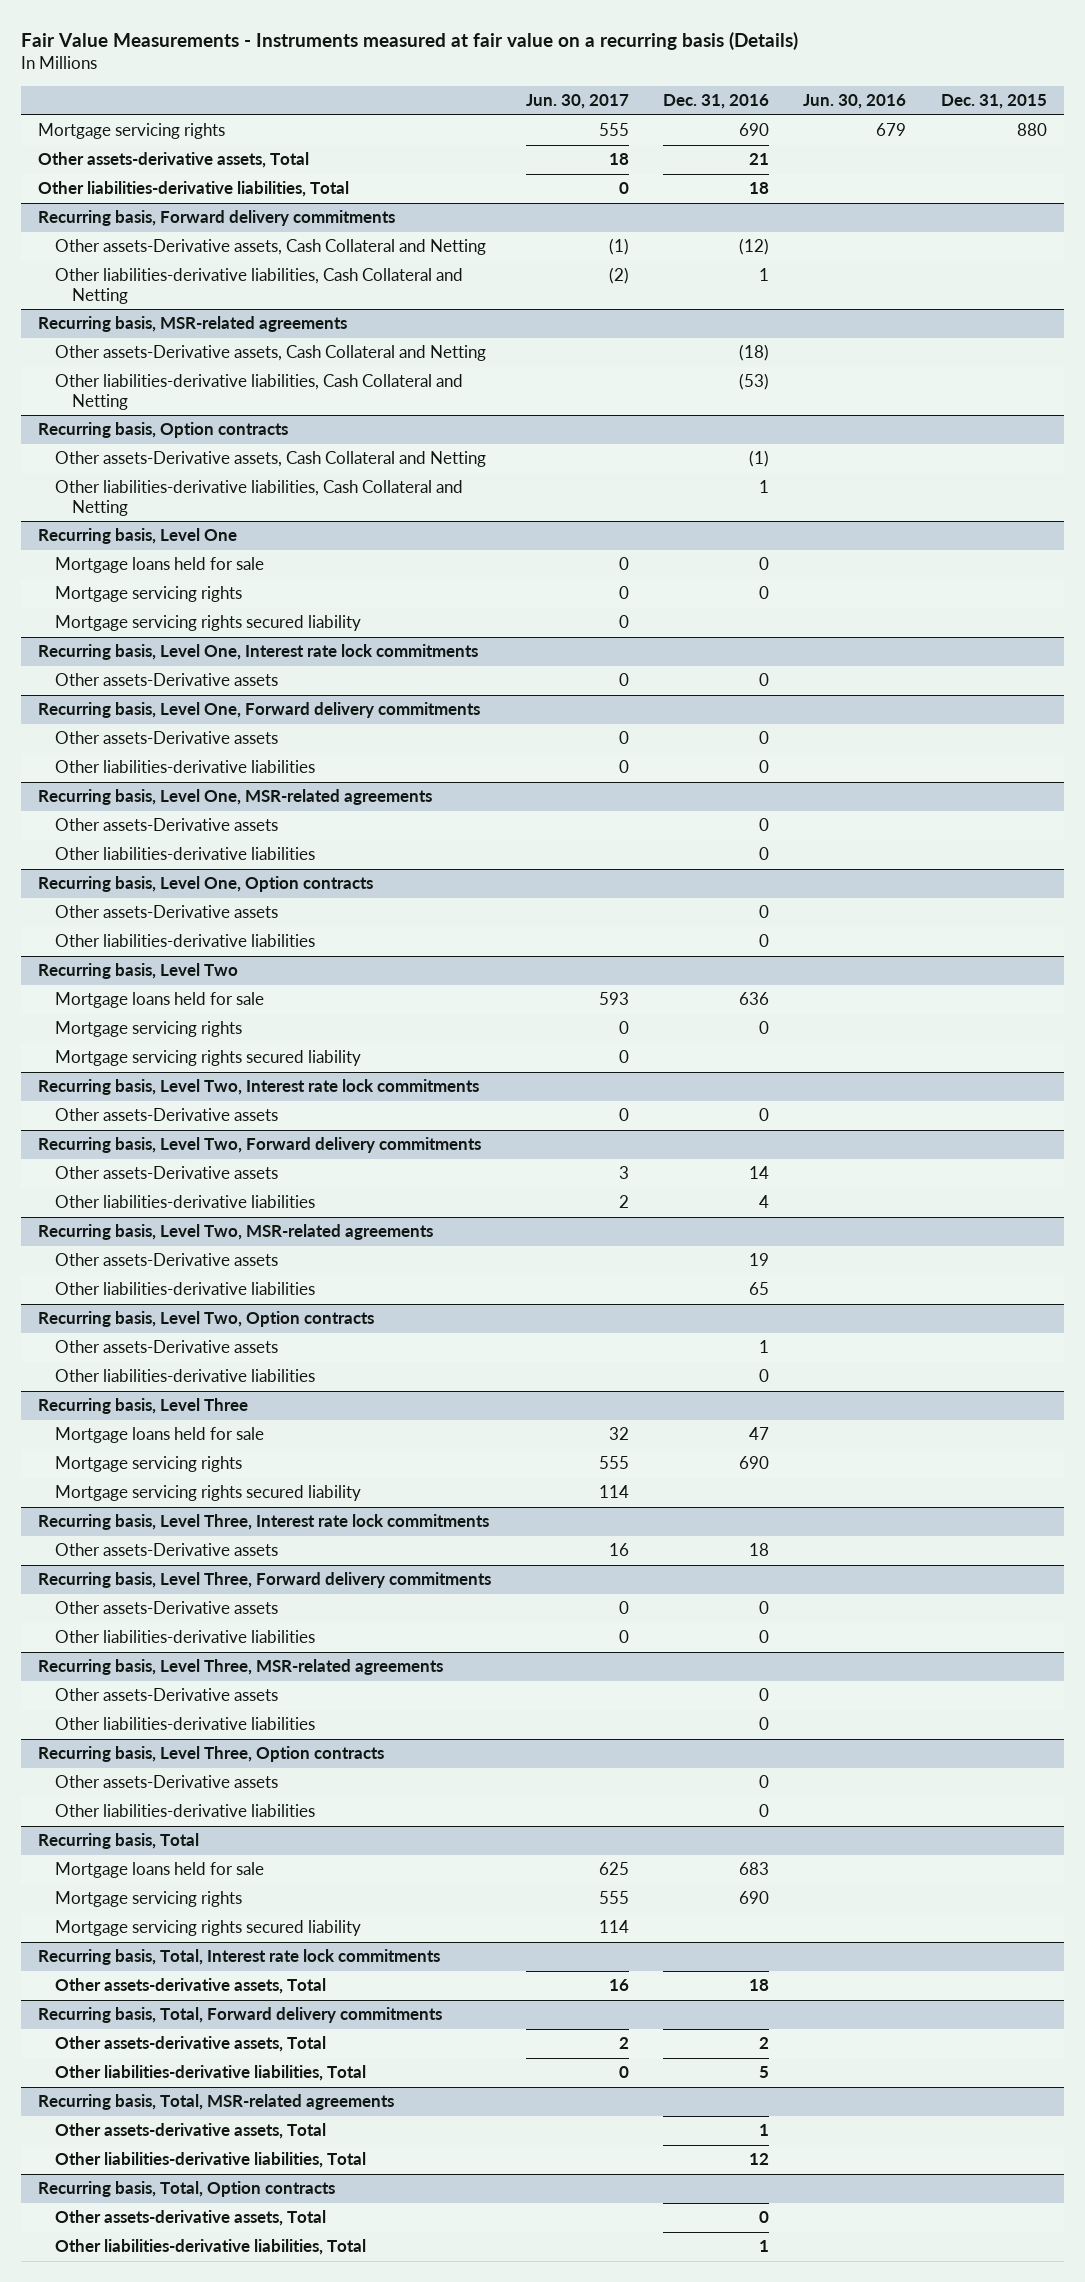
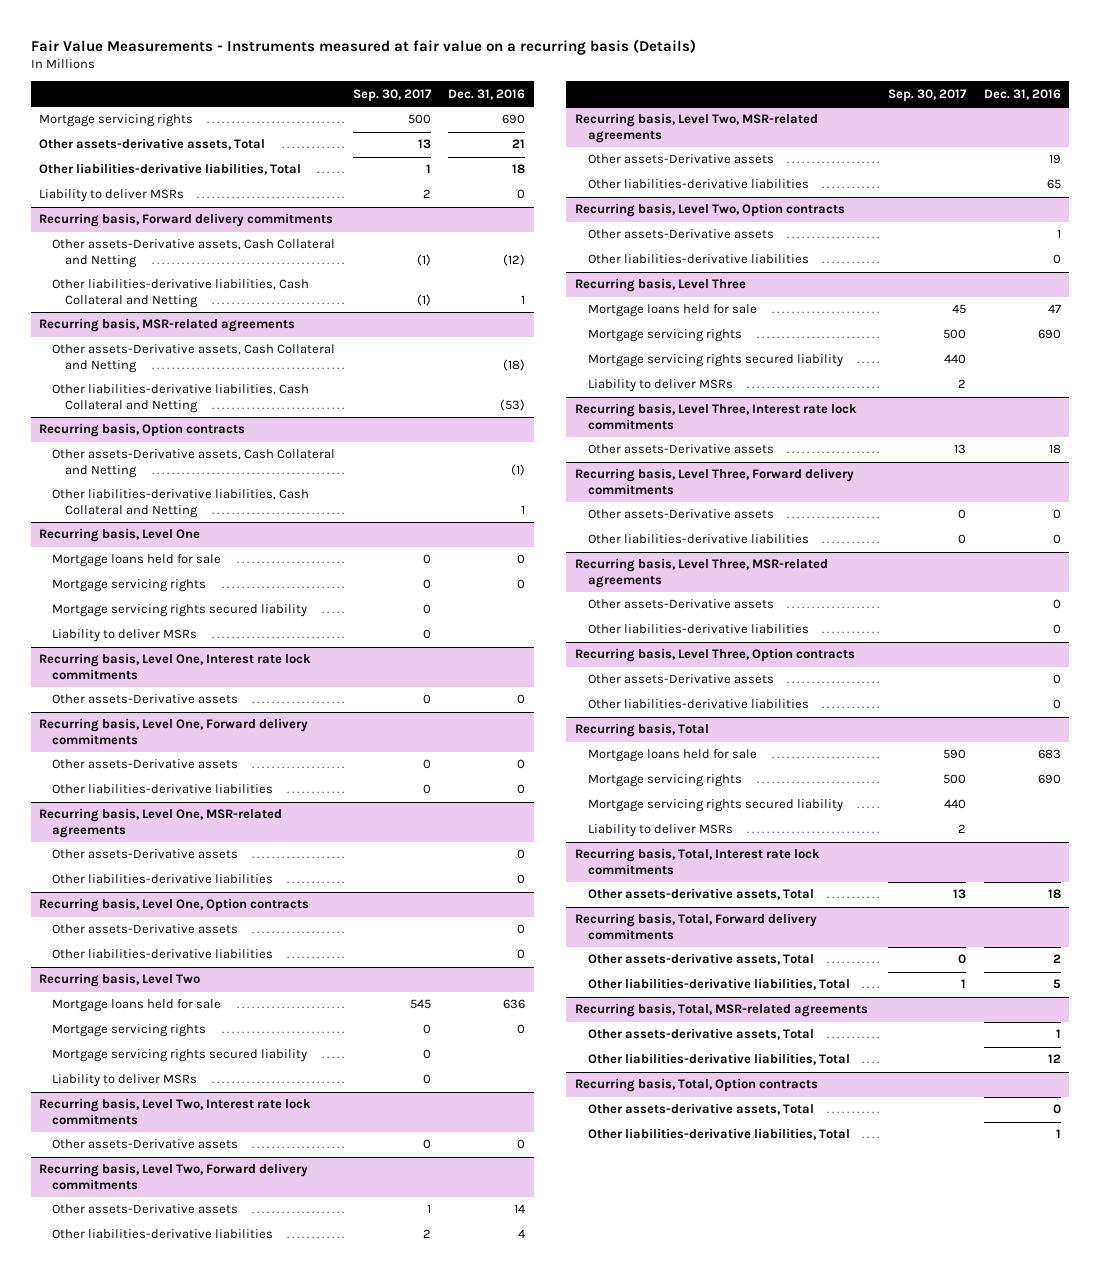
[525,94,629,110] Jun. 30, 2017 -> none
[803,94,907,110] Jun. 30, 2016 -> none
[940,94,1047,110] Dec. 31, 2015 -> none
none -> [352,88,432,102] Sep. 30, 2017
none -> [39,189,185,203] Liability to deliver MSRs
none -> [52,629,198,643] Liability to deliver MSRs
none -> [52,1074,198,1088] Liability to deliver MSRs
none -> [587,379,733,393] Liability to deliver MSRs
none -> [587,824,733,838] Liability to deliver MSRs

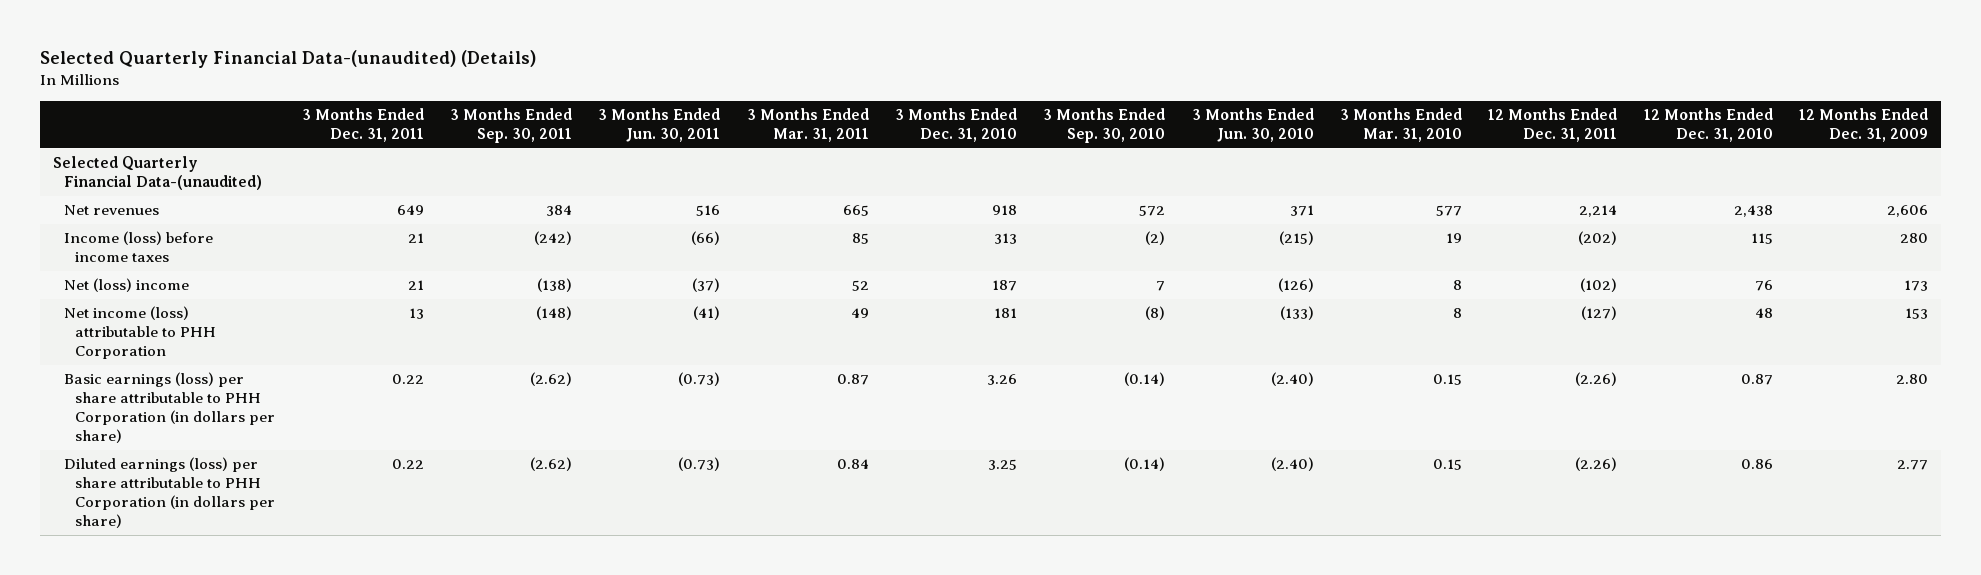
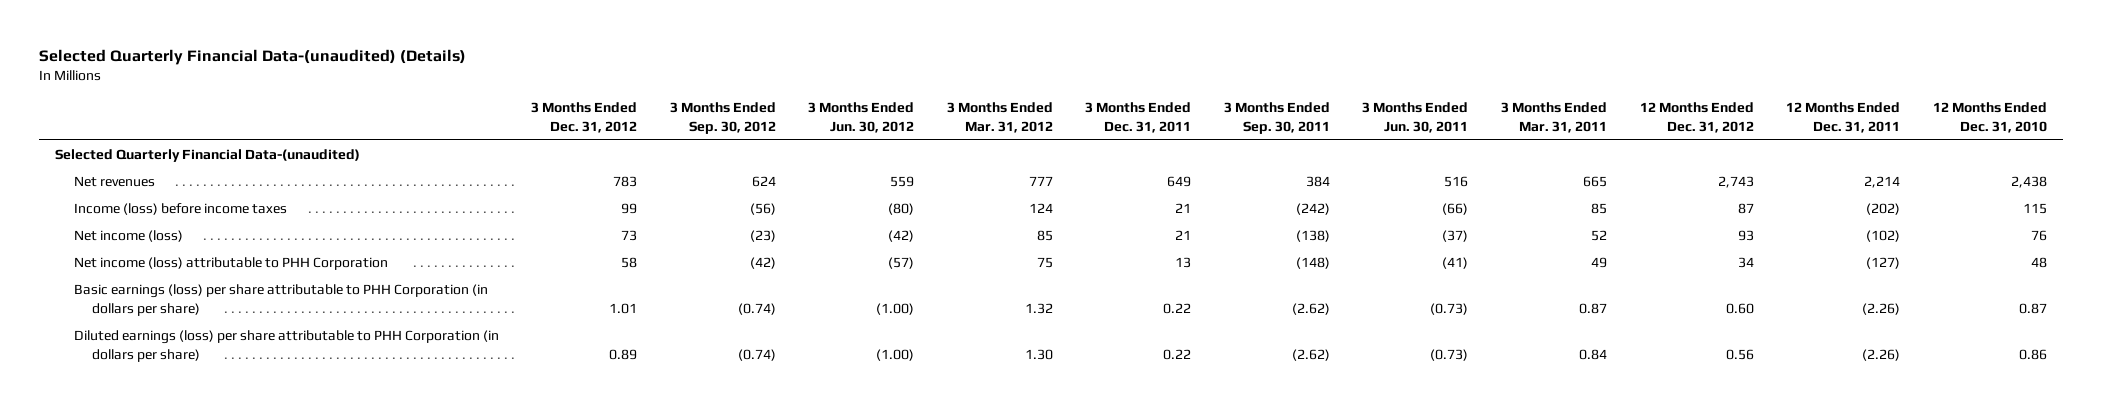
[894,108,1017,143] 3 Months Ended Dec. 31, 2010 -> none
[1043,108,1166,144] 3 Months Ended Sep. 30, 2010 -> none
[1191,108,1314,143] 3 Months Ended Jun. 30, 2010 -> none
[1340,108,1463,143] 3 Months Ended Mar. 31, 2010 -> none
[1799,108,1929,143] 12 Months Ended Dec. 31, 2009 -> none
none -> [531,102,638,133] 3 Months Ended Dec. 31, 2012
none -> [669,102,776,134] 3 Months Ended Sep. 30, 2012
none -> [808,102,915,133] 3 Months Ended Jun. 30, 2012
none -> [946,102,1053,133] 3 Months Ended Mar. 31, 2012
none -> [1639,102,1754,133] 12 Months Ended Dec. 31, 2012
[64,278,190,293] Net (loss) income -> [73,230,183,243] Net income (loss)

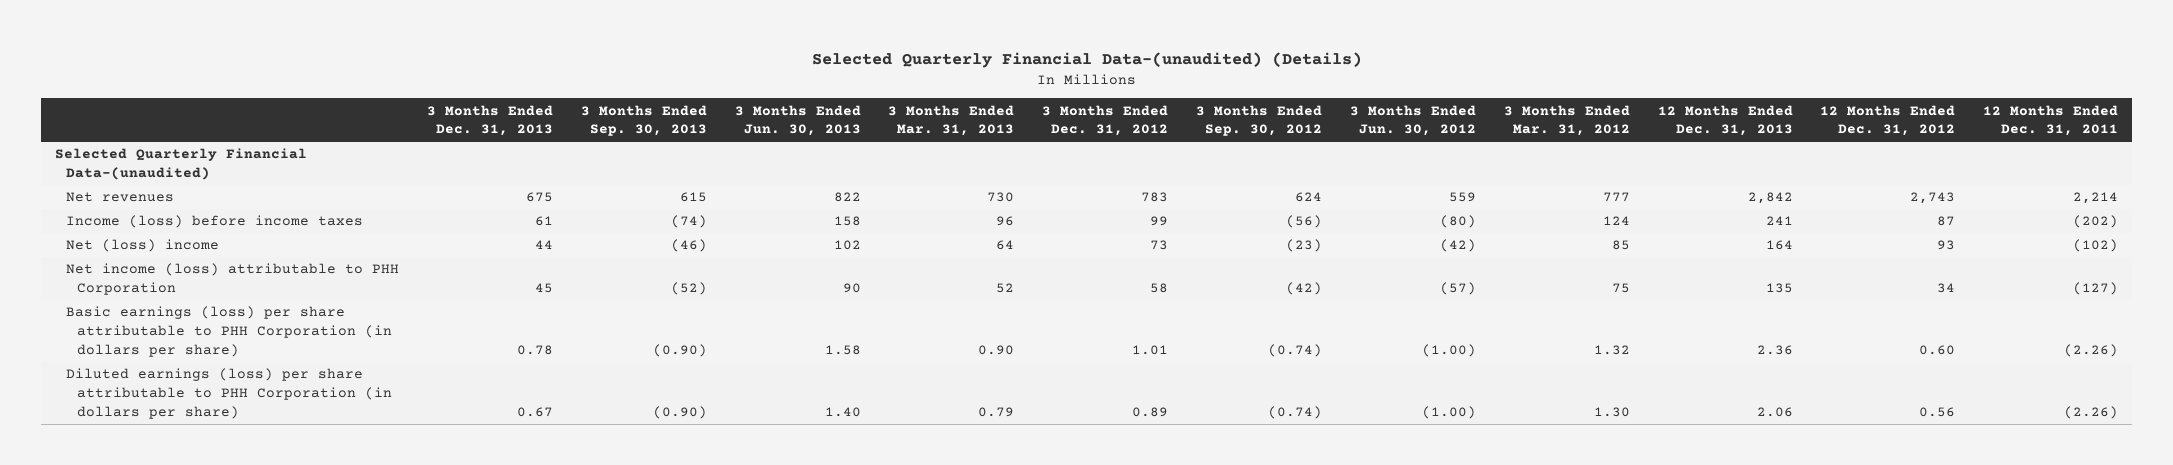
[1085,102,1192,133] 3 Months Ended Dec. 31, 2011 -> none
[1223,102,1330,134] 3 Months Ended Sep. 30, 2011 -> none
[1362,102,1469,133] 3 Months Ended Jun. 30, 2011 -> none
[1501,102,1608,133] 3 Months Ended Mar. 31, 2011 -> none
[1932,102,2047,133] 12 Months Ended Dec. 31, 2010 -> none
none -> [426,104,553,137] 3 Months Ended Dec. 31, 2013
none -> [580,104,707,137] 3 Months Ended Sep. 30, 2013
none -> [734,104,861,137] 3 Months Ended Jun. 30, 2013
none -> [888,104,1015,137] 3 Months Ended Mar. 31, 2013
none -> [1657,104,1793,137] 12 Months Ended Dec. 31, 2013
[73,230,183,243] Net income (loss) -> [66,239,220,253] Net (loss) income

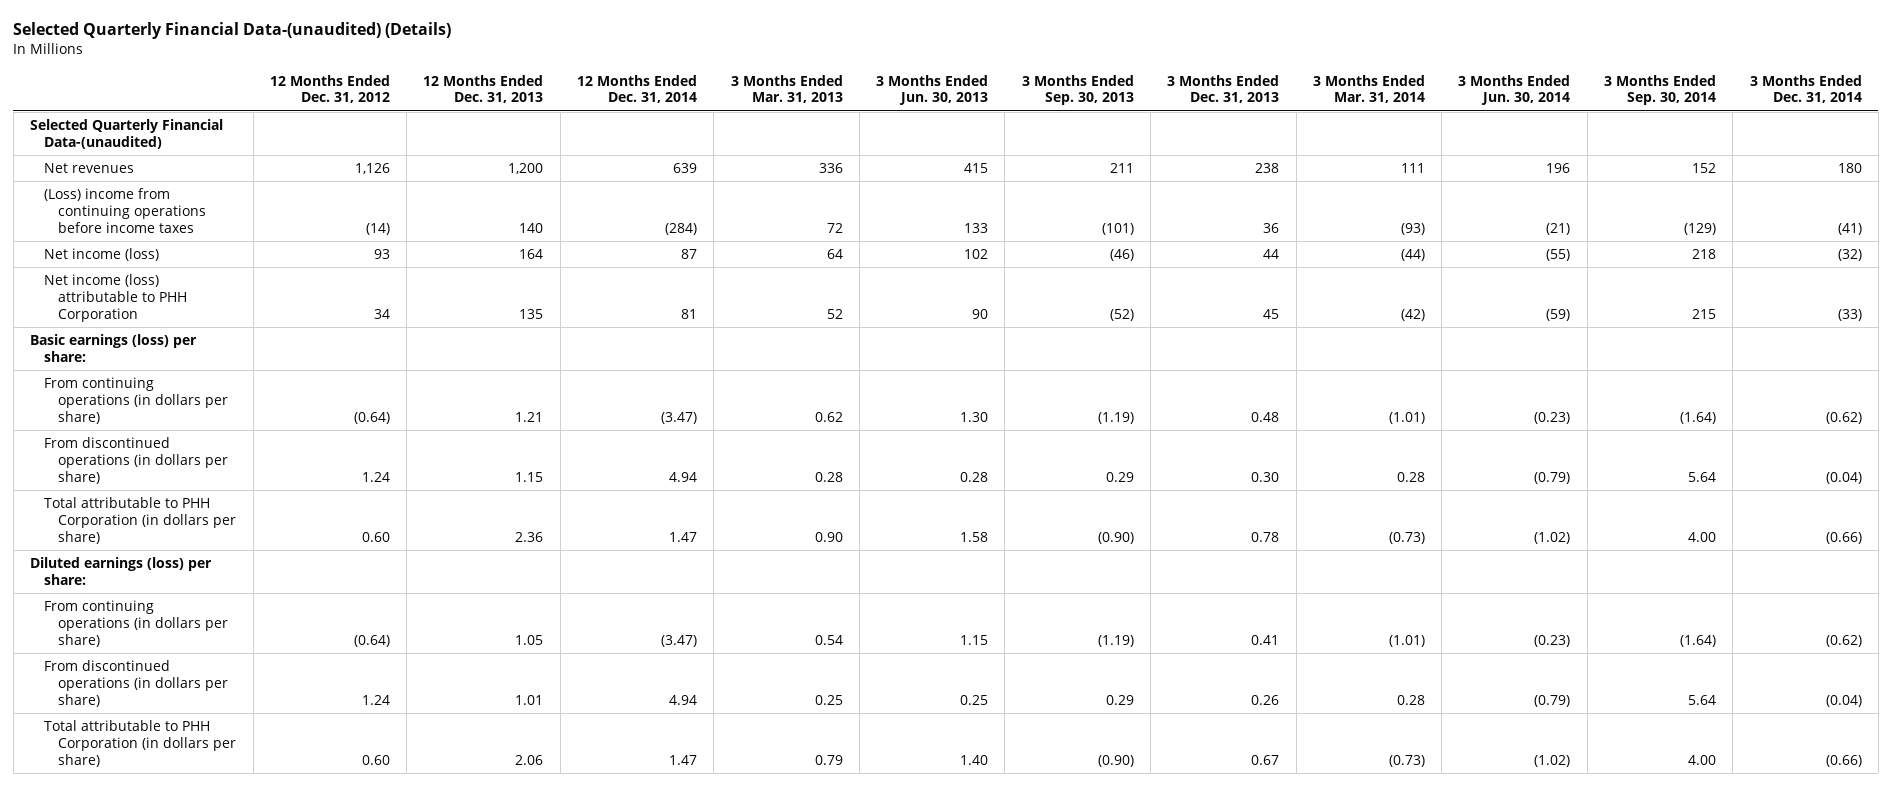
[1042,104,1169,137] 3 Months Ended Dec. 31, 2012 -> none
[1196,104,1323,137] 3 Months Ended Sep. 30, 2012 -> none
[1349,104,1476,137] 3 Months Ended Jun. 30, 2012 -> none
[1503,104,1630,137] 3 Months Ended Mar. 31, 2012 -> none
[1983,104,2119,137] 12 Months Ended Dec. 31, 2011 -> none
none -> [576,74,697,104] 12 Months Ended Dec. 31, 2014
none -> [1312,74,1425,104] 3 Months Ended Mar. 31, 2014
none -> [1458,74,1571,106] 3 Months Ended Jun. 30, 2014
none -> [1604,74,1717,106] 3 Months Ended Sep. 30, 2014
none -> [1749,74,1862,104] 3 Months Ended Dec. 31, 2014
[525,192,553,203] 675 -> [1255,163,1280,174] 238
[679,192,707,203] 615 -> [1109,163,1134,174] 211
[833,192,861,203] 822 -> [964,163,989,174] 415
[987,192,1015,203] 730 -> [818,163,843,174] 336
[1747,192,1793,205] 2,842 -> [508,163,544,175] 1,200
[1910,192,1956,205] 2,743 -> [354,163,390,175] 1,126
[66,215,364,229] Income (loss) before income taxes -> [44,188,207,233] (Loss) income from continuing operations before income taxes
[534,216,553,227] 61 -> [1263,222,1280,233] 36
[670,215,707,229] (74) -> [1101,222,1134,235] (101)
[833,216,861,227] 158 -> [964,222,989,233] 133
[996,216,1015,227] 96 -> [826,222,843,233] 72
[1765,216,1793,226] 241 -> [519,222,544,233] 140
[1937,216,1956,227] 87 -> [365,222,390,235] (14)
[66,239,220,253] Net (loss) income -> [44,248,160,262] Net income (loss)
none -> [29,334,197,362] Basic earnings (loss) per share:
none -> [44,377,229,424] From continuing operations (in dollars per share)
none -> [44,437,229,484] From discontinued operations (in dollars per share)
[66,306,393,357] Basic earnings (loss) per share attributable to PHH Corporation (in dollars per share) -> [44,497,237,544] Total attributable to PHH Corporation (in dollars per share)
none -> [29,557,212,585] Diluted earnings (loss) per share:
none -> [44,600,229,647] From continuing operations (in dollars per share)
none -> [44,660,229,707] From discontinued operations (in dollars per share)
[66,368,393,419] Diluted earnings (loss) per share attributable to PHH Corporation (in dollars per share) -> [44,720,237,767] Total attributable to PHH Corporation (in dollars per share)
[1919,406,1956,417] 0.56 -> [361,754,390,765] 0.60

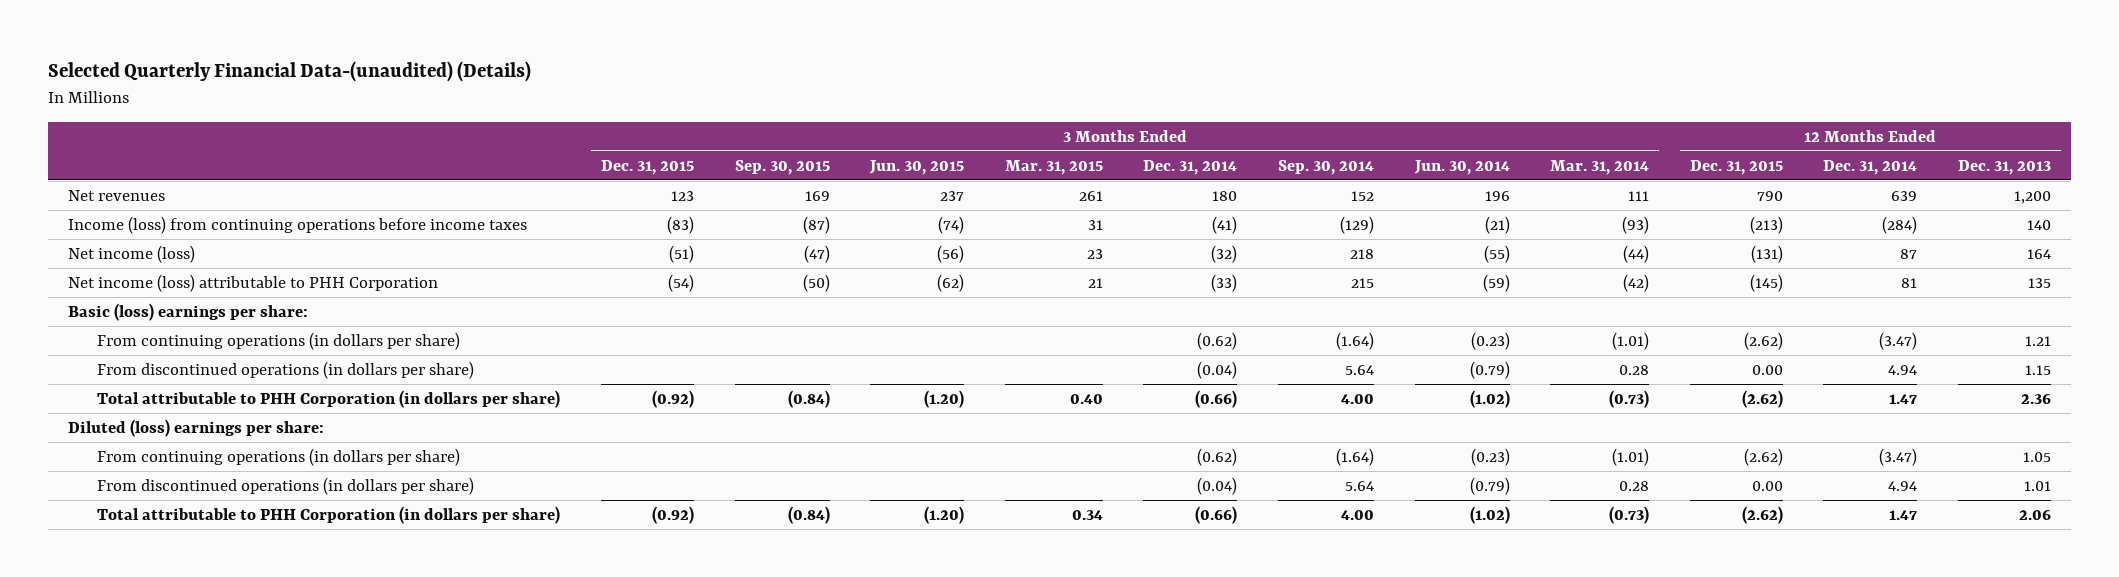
[269,74,390,104] 12 Months Ended Dec. 31, 2012 -> none
[730,74,843,104] 3 Months Ended Mar. 31, 2013 -> none
[876,74,989,106] 3 Months Ended Jun. 30, 2013 -> none
[1021,74,1134,106] 3 Months Ended Sep. 30, 2013 -> none
[1167,74,1280,104] 3 Months Ended Dec. 31, 2013 -> none
none -> [601,159,695,175] Dec. 31, 2015
none -> [734,159,830,175] Sep. 30, 2015
none -> [869,159,965,175] Jun. 30, 2015
none -> [1004,159,1103,175] Mar. 31, 2015
none -> [1689,159,1783,175] Dec. 31, 2015
[29,119,223,149] Selected Quarterly Financial Data-(unaudited) -> none
[44,188,207,233] (Loss) income from continuing operations before income taxes -> [67,215,527,234] Income (loss) from continuing operations before income taxes
[29,334,197,362] Basic earnings (loss) per share: -> [67,302,308,321] Basic (loss) earnings per share:
[29,557,212,585] Diluted earnings (loss) per share: -> [67,418,324,437] Diluted (loss) earnings per share:

